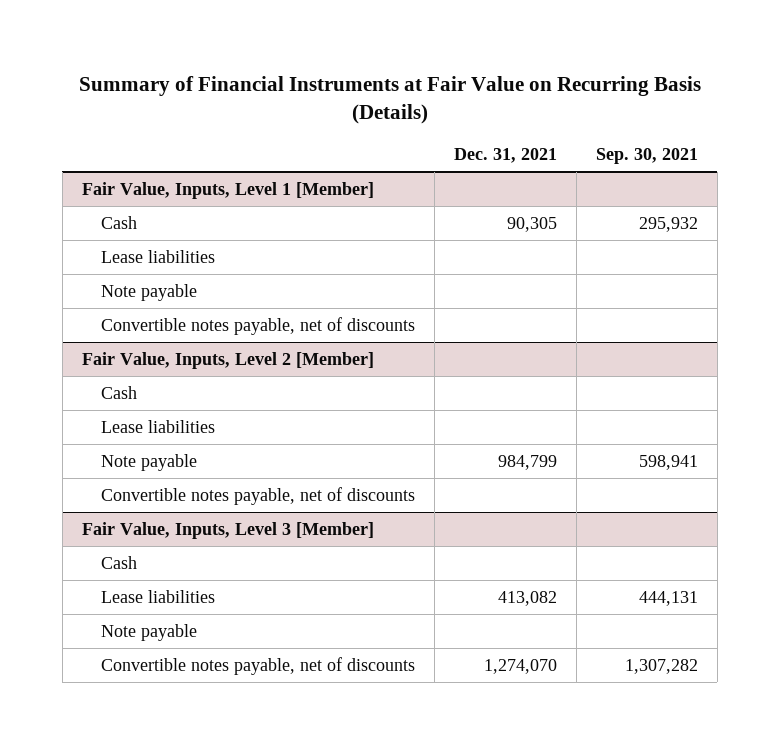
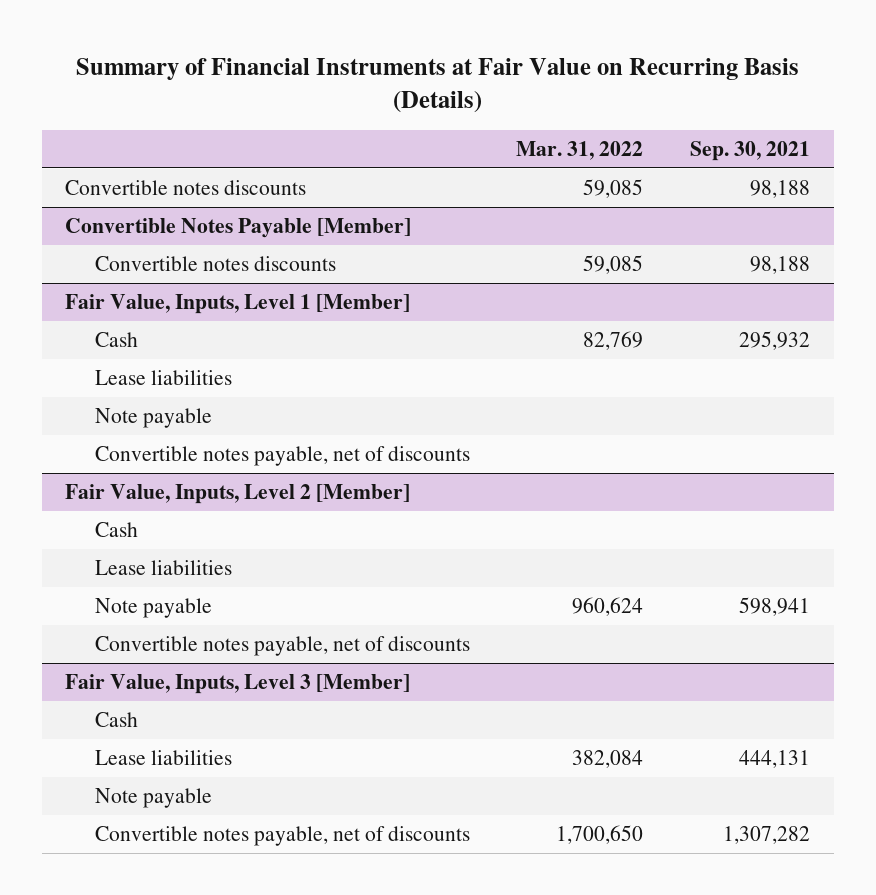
[453,148,557,164] Dec. 31, 2021 -> none
none -> [516,140,644,160] Mar. 31, 2022
none -> [65,180,307,196] Convertible notes discounts
none -> [65,218,412,239] Convertible Notes Payable [Member]
none -> [94,256,336,272] Convertible notes discounts

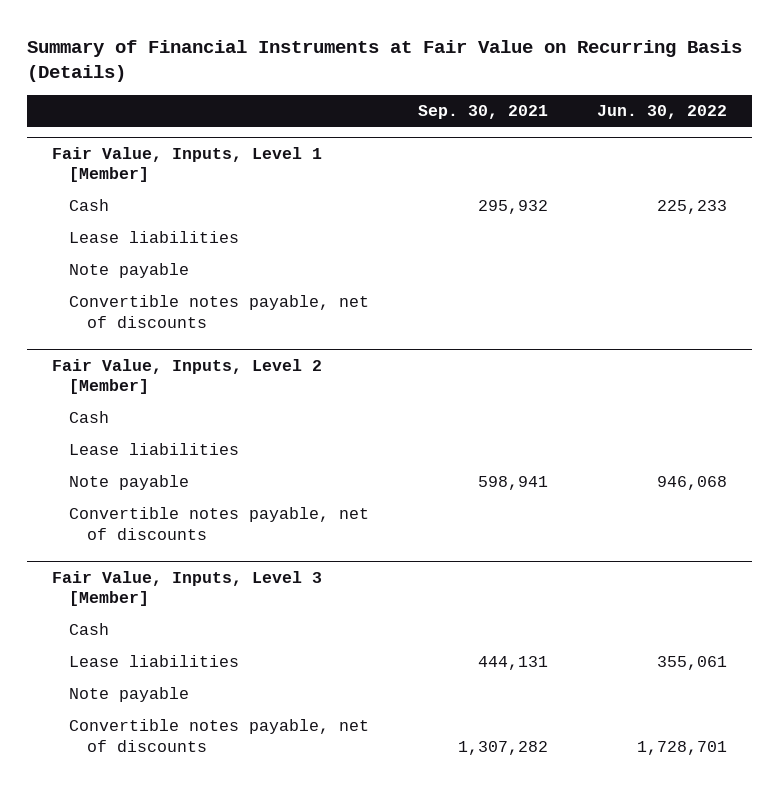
[516,140,644,160] Mar. 31, 2022 -> none
none -> [597,104,728,119] Jun. 30, 2022
[65,180,307,196] Convertible notes discounts -> none
[65,218,412,239] Convertible Notes Payable [Member] -> none
[94,256,336,272] Convertible notes discounts -> none

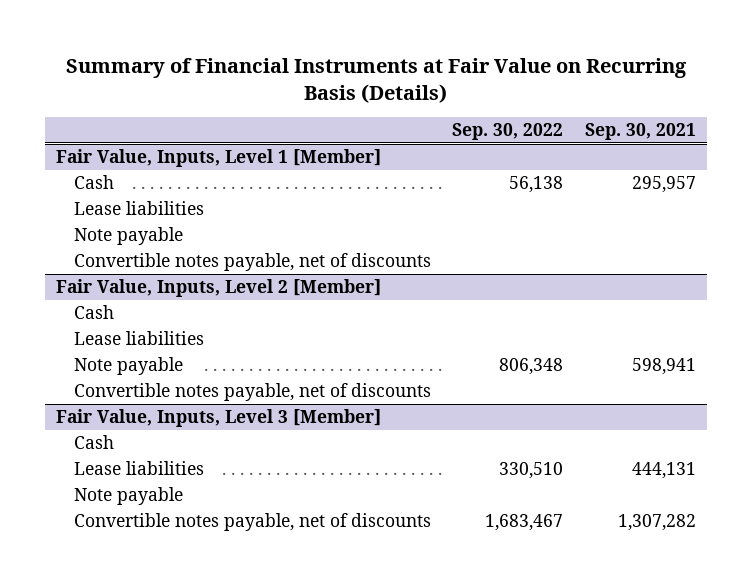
[597,104,728,119] Jun. 30, 2022 -> none
none -> [452,123,564,141] Sep. 30, 2022
[478,200,549,215] 295,932 -> [632,176,697,194] 295,957

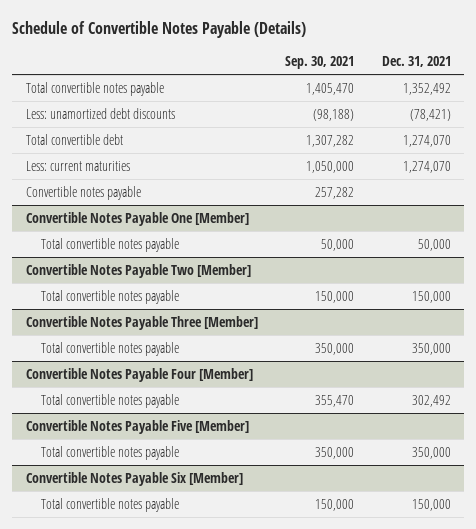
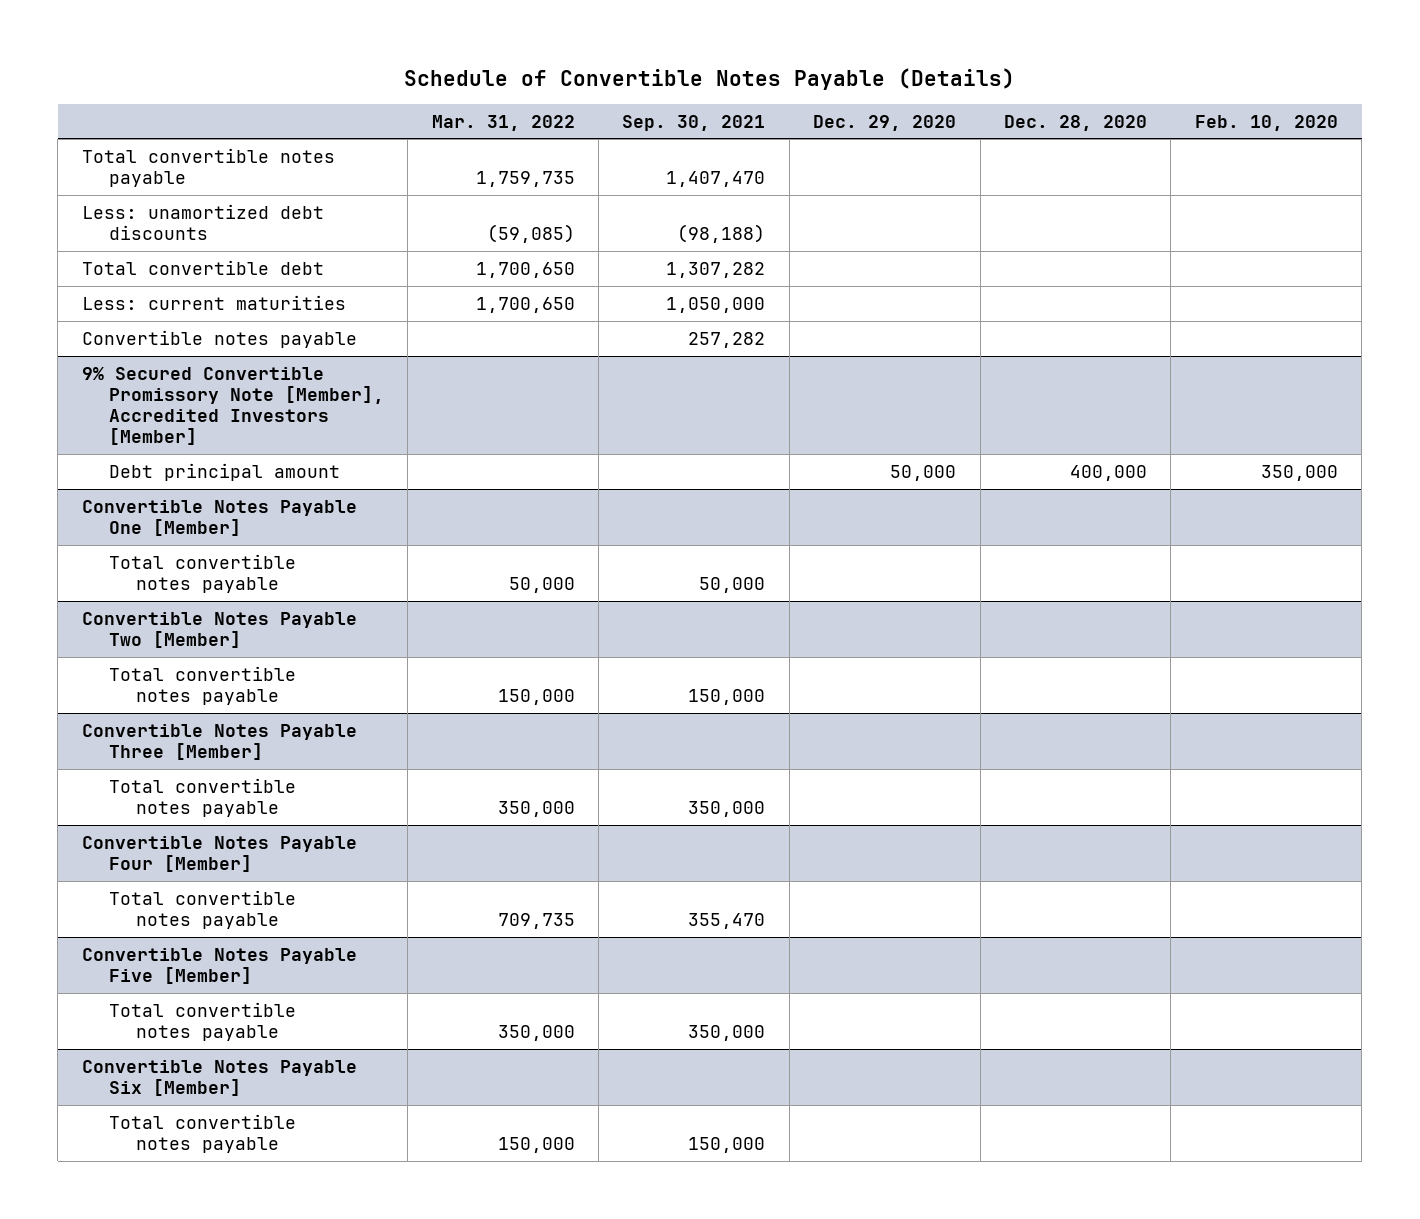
[381,56,451,68] Dec. 31, 2021 -> none
none -> [431,114,575,131] Mar. 31, 2022
none -> [813,114,957,131] Dec. 29, 2020
none -> [1003,114,1147,131] Dec. 28, 2020
none -> [1194,114,1338,131] Feb. 10, 2020
[306,83,355,96] 1,405,470 -> [666,171,766,188] 1,407,470
none -> [81,366,384,446] 9% Secured Convertible Promissory Note [Member], Accredited Investors [Member]
none -> [108,462,340,481] Debt principal amount

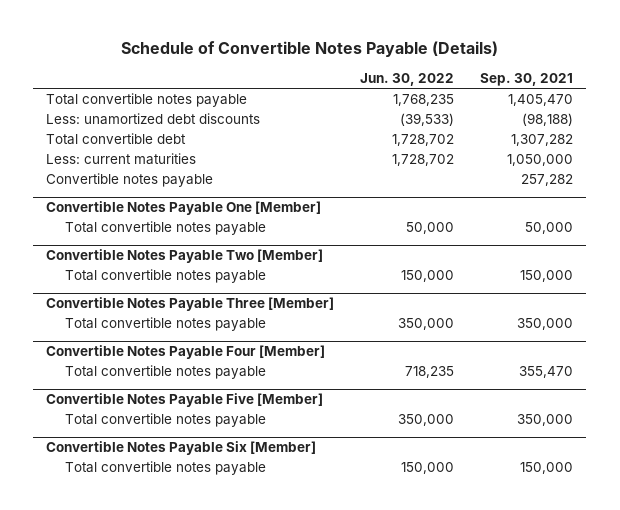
[431,114,575,131] Mar. 31, 2022 -> none
[813,114,957,131] Dec. 29, 2020 -> none
[1003,114,1147,131] Dec. 28, 2020 -> none
[1194,114,1338,131] Feb. 10, 2020 -> none
none -> [360,73,455,87] Jun. 30, 2022
[666,171,766,188] 1,407,470 -> [508,94,574,107] 1,405,470
[81,366,384,446] 9% Secured Convertible Promissory Note [Member], Accredited Investors [Member] -> none
[108,462,340,481] Debt principal amount -> none

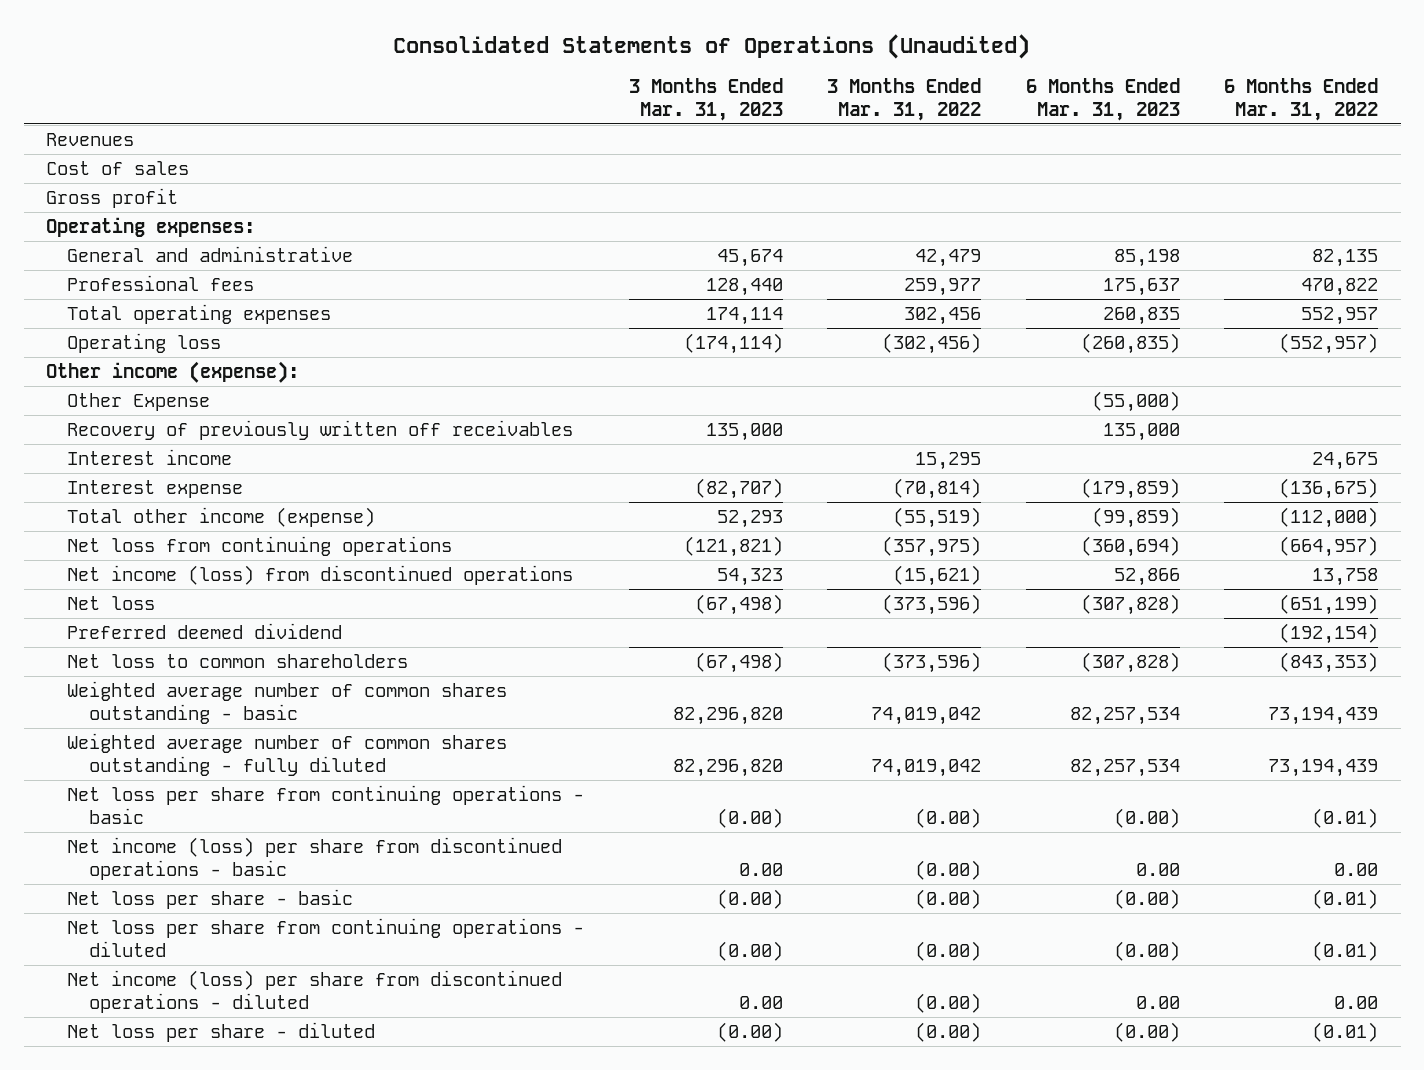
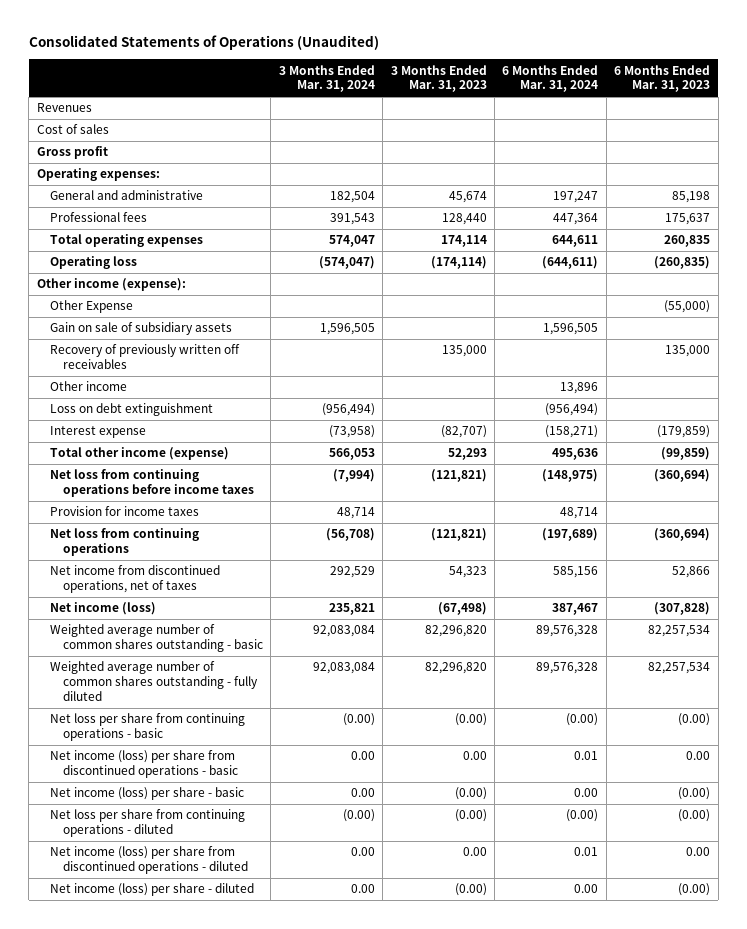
[827,77,982,122] 3 Months Ended Mar. 31, 2022 -> none
[1224,77,1379,122] 6 Months Ended Mar. 31, 2022 -> none
none -> [278,64,375,93] 3 Months Ended Mar. 31, 2024
none -> [502,64,599,93] 6 Months Ended Mar. 31, 2024
none -> [49,322,232,336] Gain on sale of subsidiary assets
[67,448,233,465] Interest income -> none
none -> [49,381,127,392] Other income
none -> [49,403,213,417] Loss on debt extinguishment
none -> [49,469,254,498] Net loss from continuing operations before income taxes
none -> [49,506,199,517] Provision for income taxes
[67,622,343,639] Preferred deemed dividend -> none
[67,653,409,668] Net loss to common shareholders -> none
[67,564,574,585] Net income (loss) from discontinued operations -> [49,565,220,594] Net income from discontinued operations, net of taxes
[67,595,156,610] Net loss -> [49,602,156,616] Net income (loss)
[67,888,354,909] Net loss per share - basic -> [49,787,244,801] Net income (loss) per share - basic
[67,1021,376,1042] Net loss per share - diluted -> [49,883,254,897] Net income (loss) per share - diluted

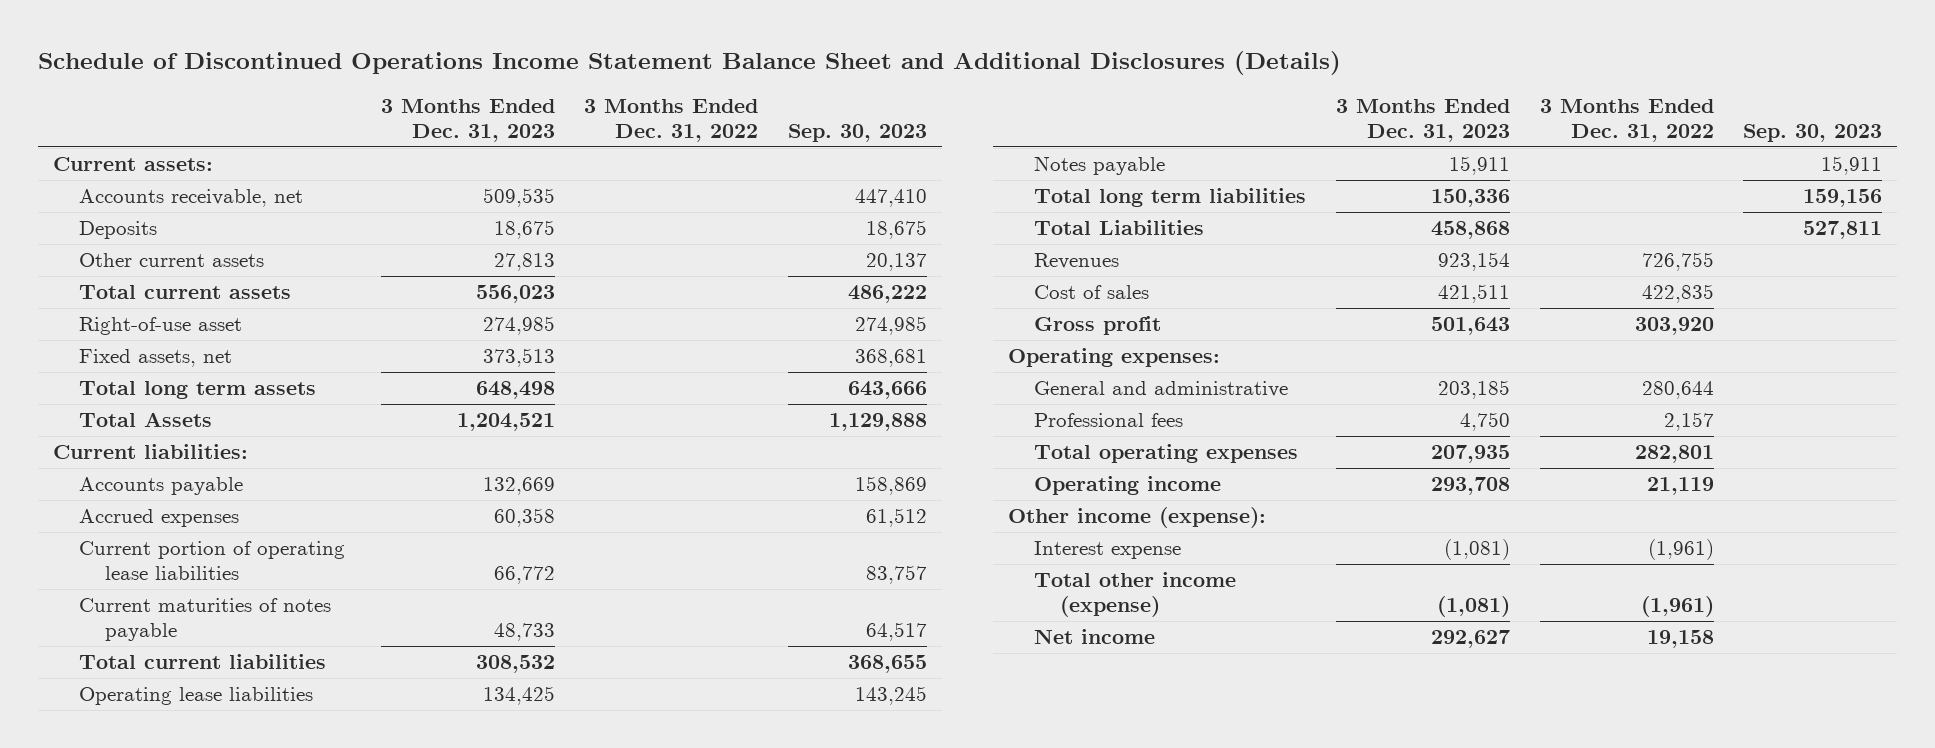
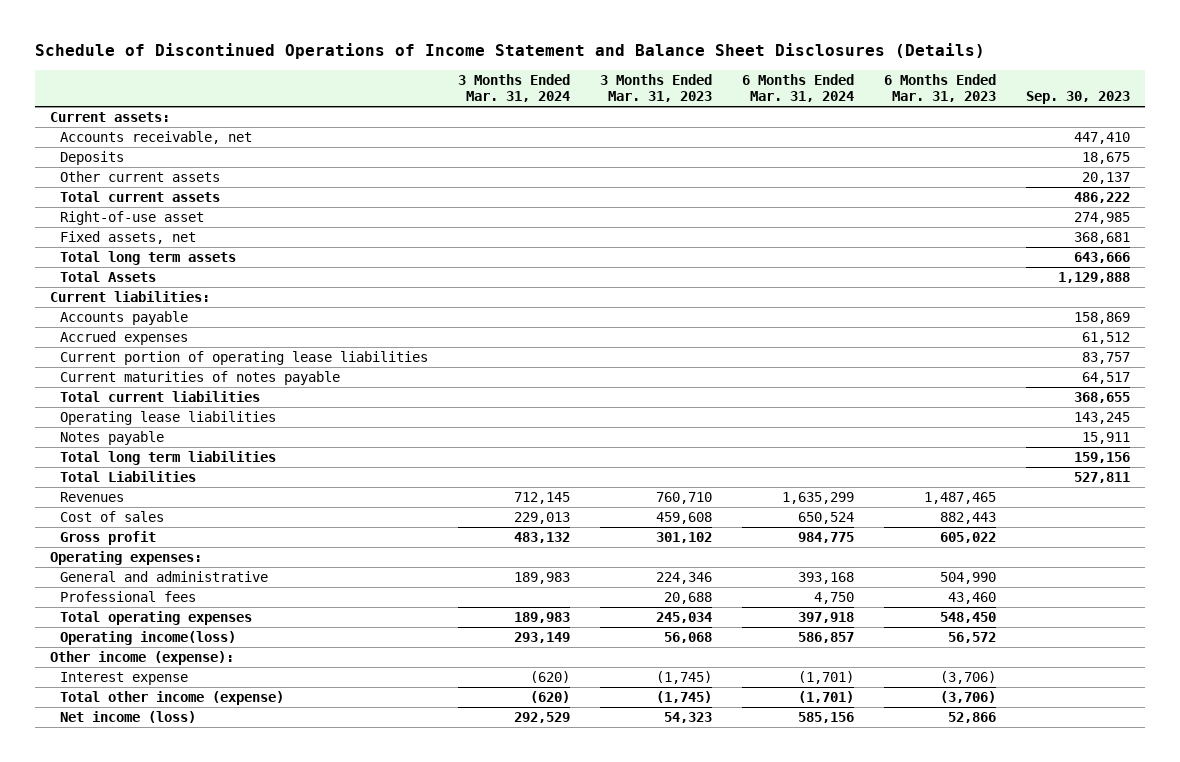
[37,51,1341,76] Schedule of Discontinued Operations Income Statement Balance Sheet and Additional Disclosures (Details) -> [35,43,986,60] Schedule of Discontinued Operations of Income Statement and Balance Sheet Disclosures (Details)
[380,98,555,142] 3 Months Ended Dec. 31, 2023 -> none
[584,98,759,142] 3 Months Ended Dec. 31, 2022 -> none
none -> [458,73,571,103] 3 Months Ended Mar. 31, 2024
none -> [600,73,713,103] 3 Months Ended Mar. 31, 2023
none -> [742,73,855,103] 6 Months Ended Mar. 31, 2024
none -> [884,73,997,103] 6 Months Ended Mar. 31, 2023
[1034,476,1222,496] Operating income -> [60,631,237,646] Operating income(loss)
[1034,629,1156,645] Net income -> [60,711,197,724] Net income (loss)

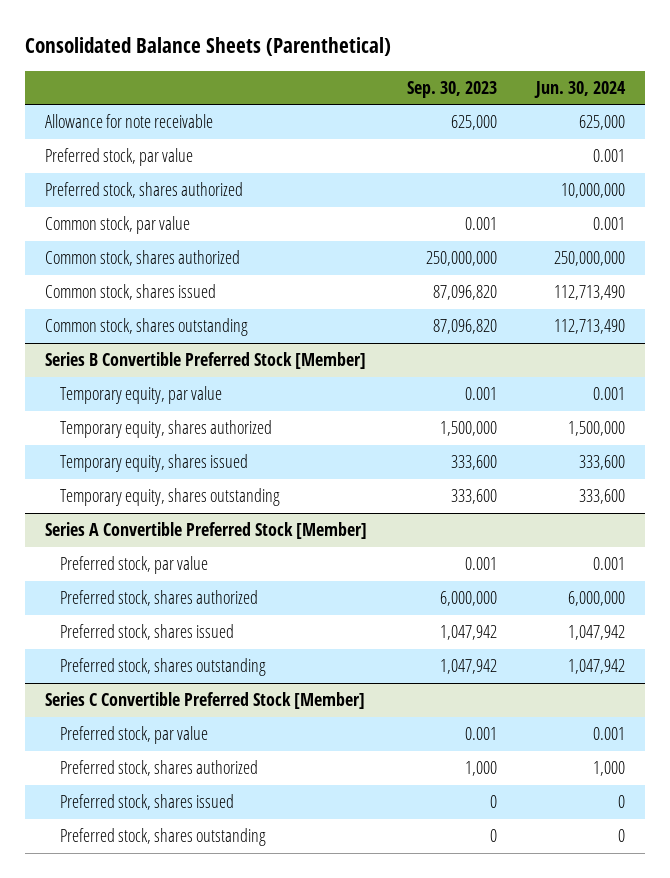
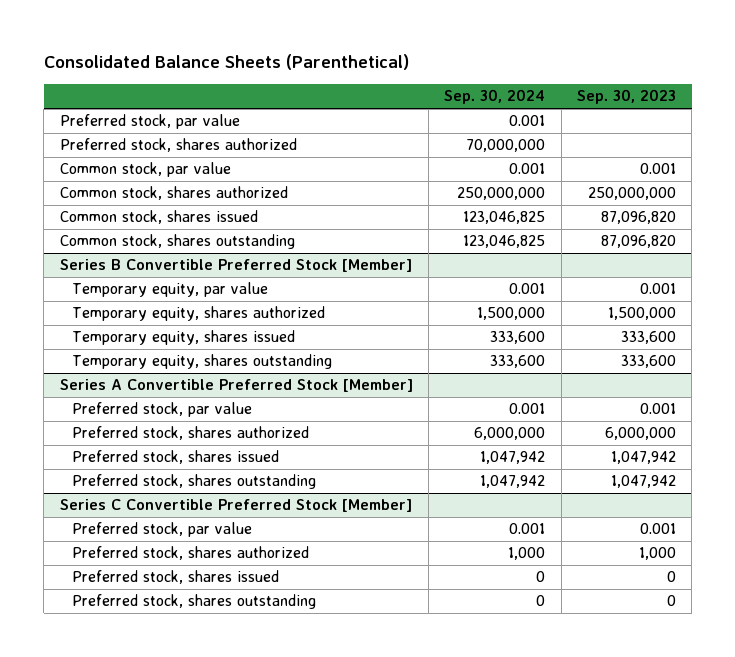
[534,80,627,98] Jun. 30, 2024 -> none
none -> [444,89,546,105] Sep. 30, 2024
[44,114,213,129] Allowance for note receivable -> none

